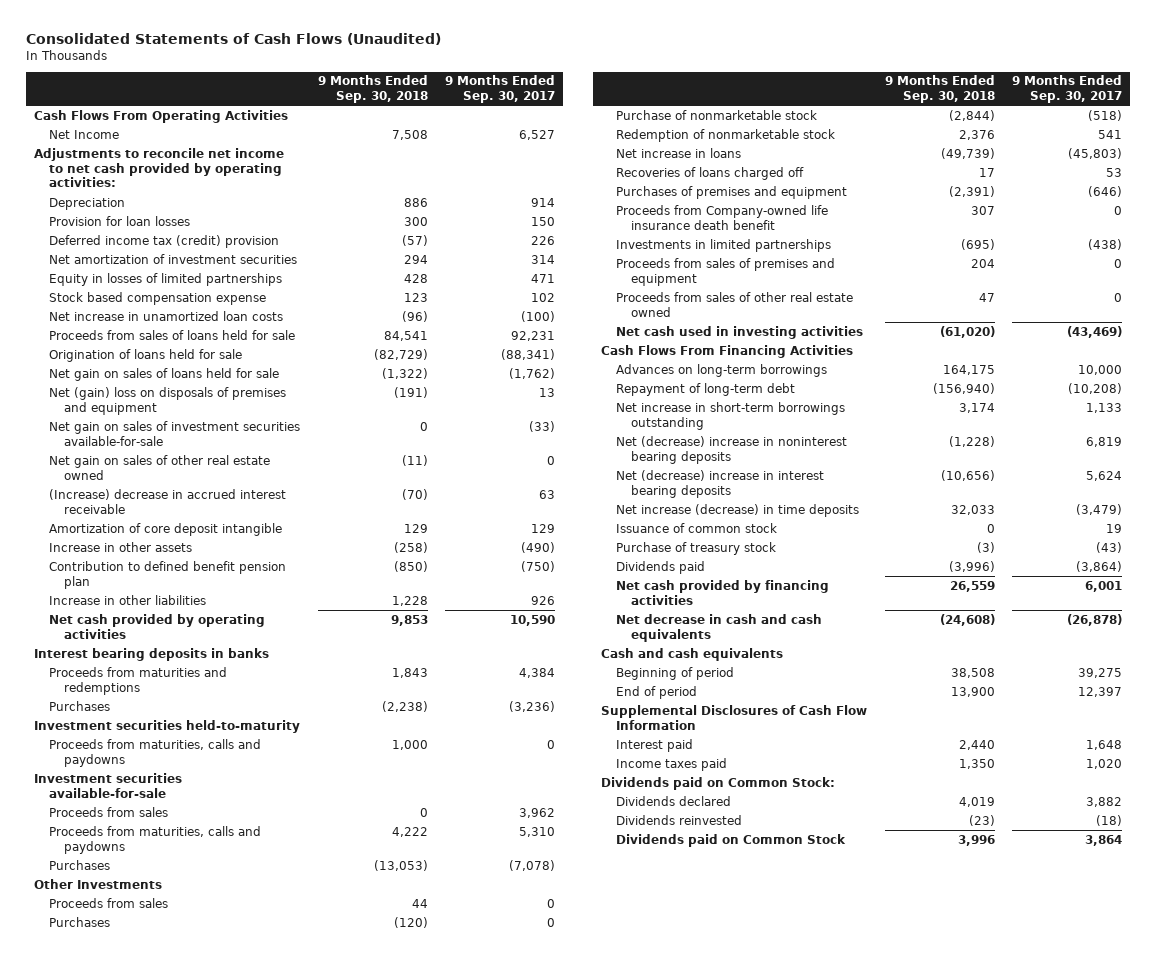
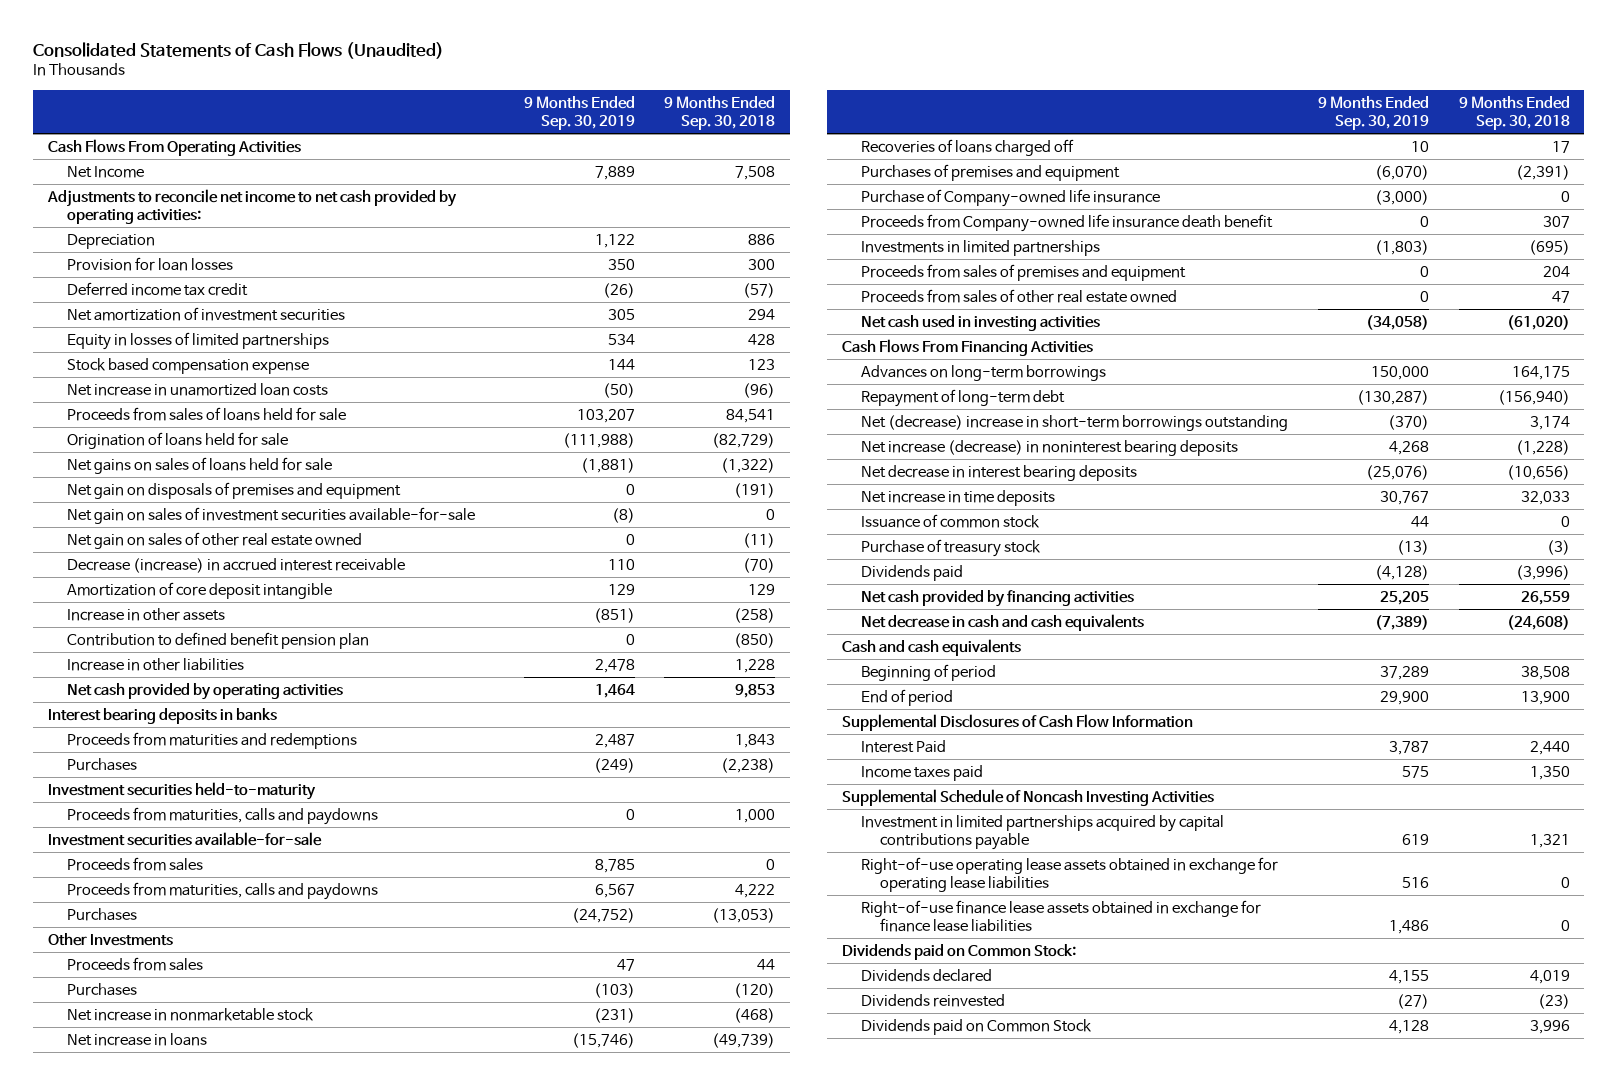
[444,75,555,104] 9 Months Ended Sep. 30, 2017 -> none
none -> [523,95,635,131] 9 Months Ended Sep. 30, 2019
[49,234,280,248] Deferred income tax (credit) provision -> [66,281,248,296] Deferred income tax credit
[49,367,280,381] Net gain on sales of loans held for sale -> [66,456,332,474] Net gains on sales of loans held for sale
[49,386,287,415] Net (gain) loss on disposals of premises and equipment -> [66,481,401,499] Net gain on disposals of premises and equipment
[49,488,287,514] (Increase) decrease in accrued interest receivable -> [66,557,405,573] Decrease (increase) in accrued interest receivable
[616,109,818,120] Purchase of nonmarketable stock -> none
[616,128,836,142] Redemption of nonmarketable stock -> none
none -> [66,1007,314,1021] Net increase in nonmarketable stock
none -> [861,188,1161,207] Purchase of Company-owned life insurance
[616,401,846,430] Net increase in short-term borrowings outstanding -> [861,414,1289,431] Net (decrease) increase in short-term borrowings outstanding
[616,435,848,464] Net (decrease) increase in noninterest bearing deposits -> [861,439,1239,456] Net increase (decrease) in noninterest bearing deposits
[616,469,825,498] Net (decrease) increase in interest bearing deposits -> [861,464,1138,481] Net decrease in interest bearing deposits
[616,503,860,517] Net increase (decrease) in time deposits -> [861,489,1056,506] Net increase in time deposits
[616,738,694,752] Interest paid -> [861,739,947,753] Interest Paid
none -> [841,788,1214,806] Supplemental Schedule of Noncash Investing Activities
none -> [861,814,1225,851] Investment in limited partnerships acquired by capital contributions payable
none -> [861,856,1279,893] Right-of-use operating lease assets obtained in exchange for operating lease liabilities
none -> [861,899,1262,933] Right-of-use finance lease assets obtained in exchange for finance lease liabilities

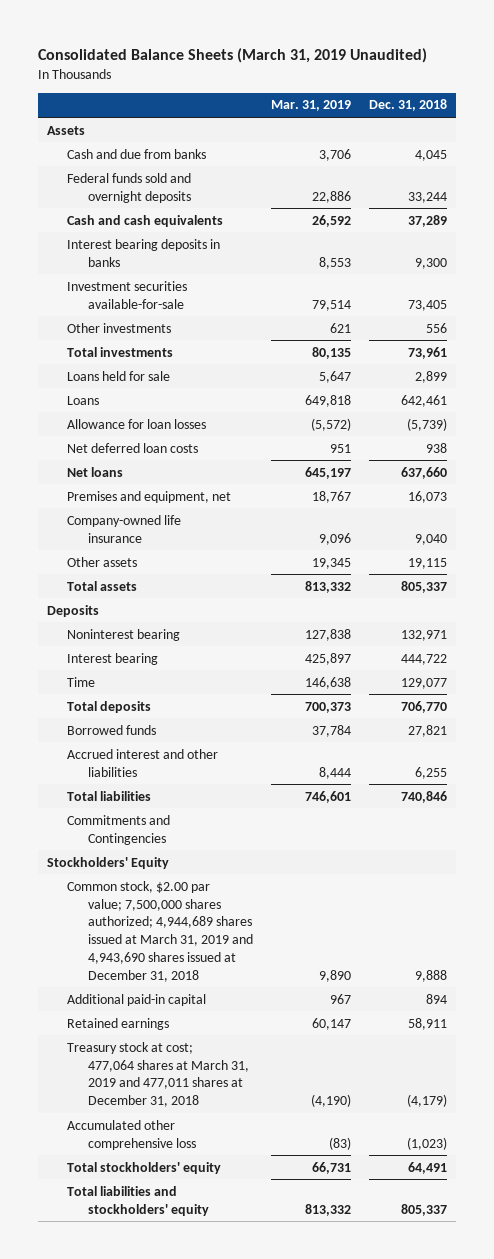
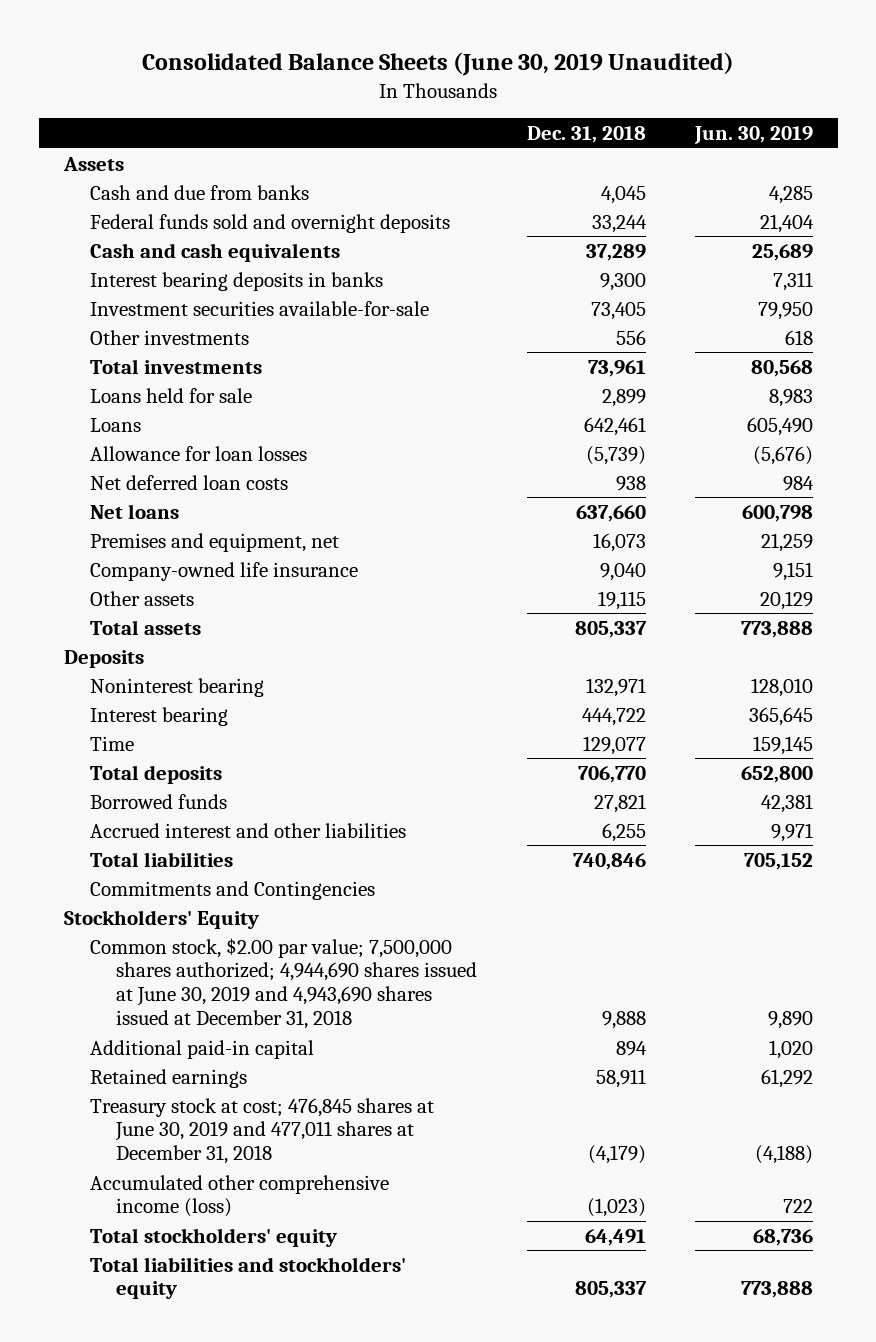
[37,47,427,63] Consolidated Balance Sheets (March 31, 2019 Unaudited) -> [142,52,735,77] Consolidated Balance Sheets (June 30, 2019 Unaudited)
[270,100,351,112] Mar. 31, 2019 -> none
none -> [693,125,813,144] Jun. 30, 2019
[67,880,253,982] Common stock, $2.00 par value; 7,500,000 shares authorized; 4,944,689 shares issued at March 31, 2019 and 4,943,690 shares issued at December 31, 2018 -> [89,937,478,1030] Common stock, $2.00 par value; 7,500,000 shares authorized; 4,944,690 shares issued at June 30, 2019 and 4,943,690 shares issued at December 31, 2018
[67,1041,249,1108] Treasury stock at cost; 477,064 shares at March 31, 2019 and 477,011 shares at December 31, 2018 -> [89,1097,434,1165] Treasury stock at cost; 476,845 shares at June 30, 2019 and 477,011 shares at December 31, 2018
[67,1119,196,1150] Accumulated other comprehensive loss -> [89,1174,389,1218] Accumulated other comprehensive income (loss)

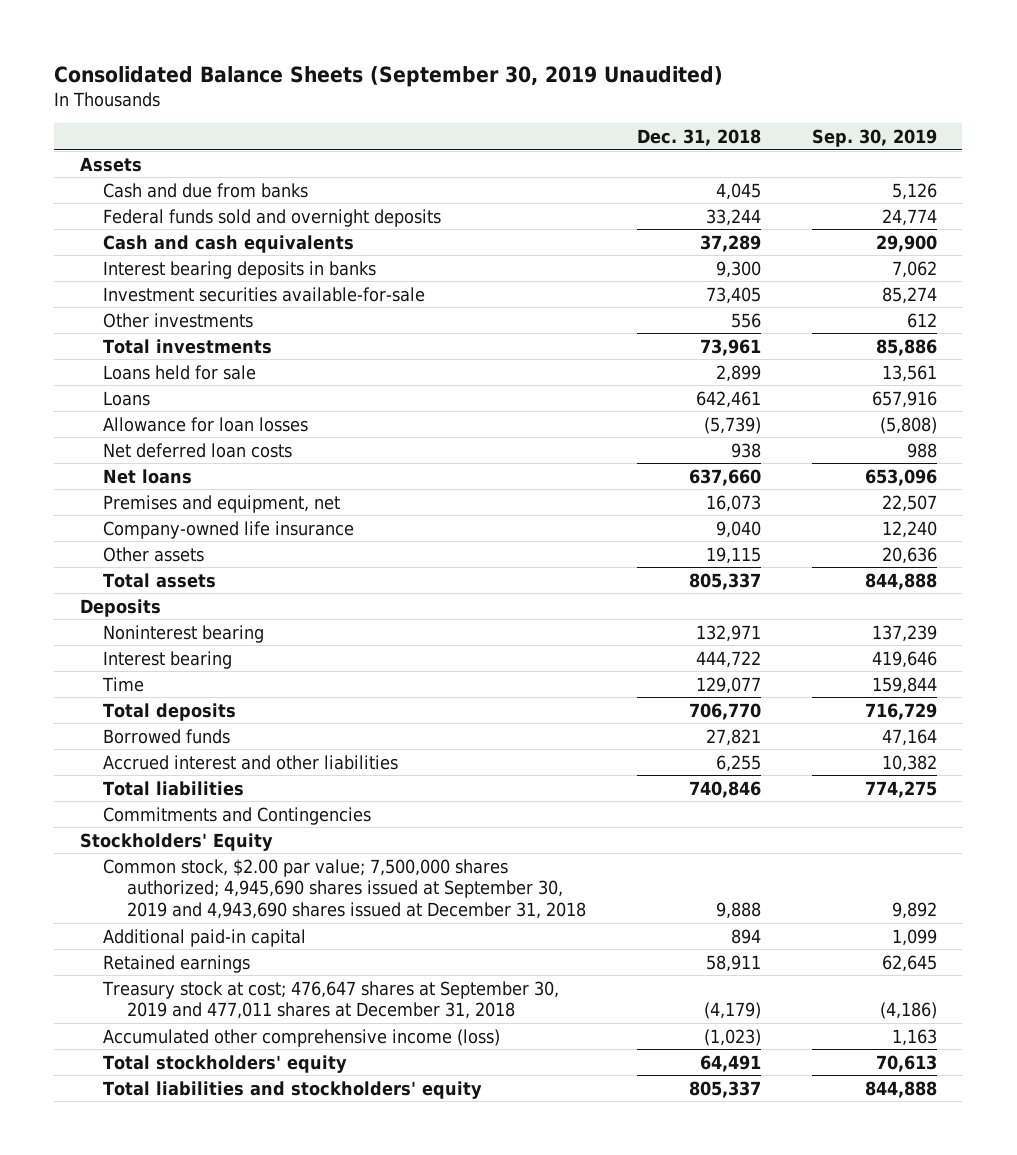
[142,52,735,77] Consolidated Balance Sheets (June 30, 2019 Unaudited) -> [54,65,724,87] Consolidated Balance Sheets (September 30, 2019 Unaudited)
[693,125,813,144] Jun. 30, 2019 -> none
none -> [811,128,937,147] Sep. 30, 2019
[89,937,478,1030] Common stock, $2.00 par value; 7,500,000 shares authorized; 4,944,690 shares issued at June 30, 2019 and 4,943,690 shares issued at December 31, 2018 -> [103,858,586,920] Common stock, $2.00 par value; 7,500,000 shares authorized; 4,945,690 shares issued at September 30, 2019 and 4,943,690 shares issued at December 31, 2018
[89,1097,434,1165] Treasury stock at cost; 476,845 shares at June 30, 2019 and 477,011 shares at December 31, 2018 -> [102,980,560,1020] Treasury stock at cost; 476,647 shares at September 30, 2019 and 477,011 shares at December 31, 2018

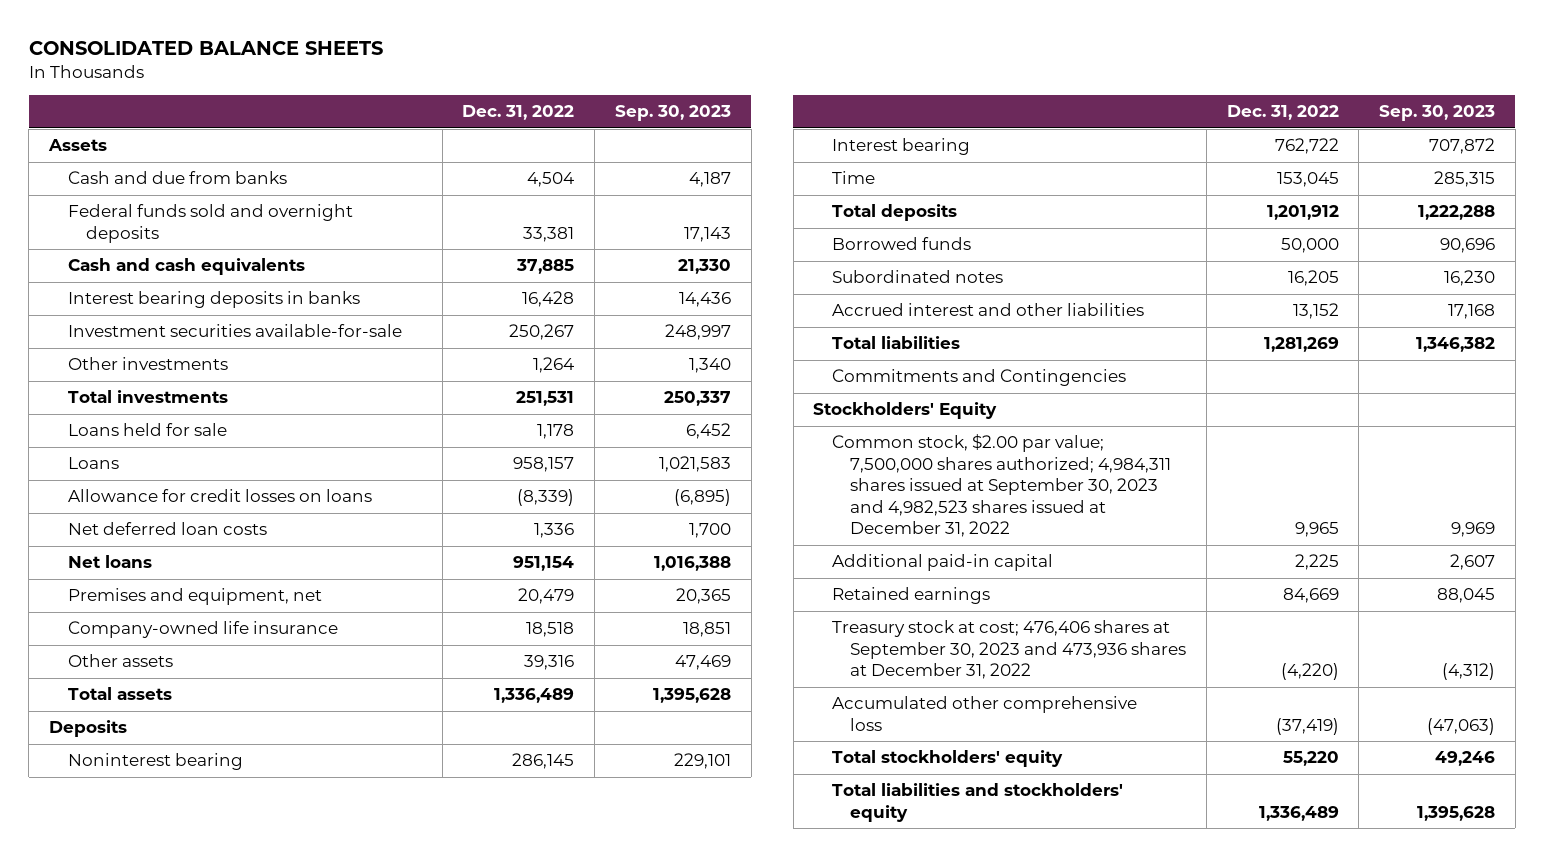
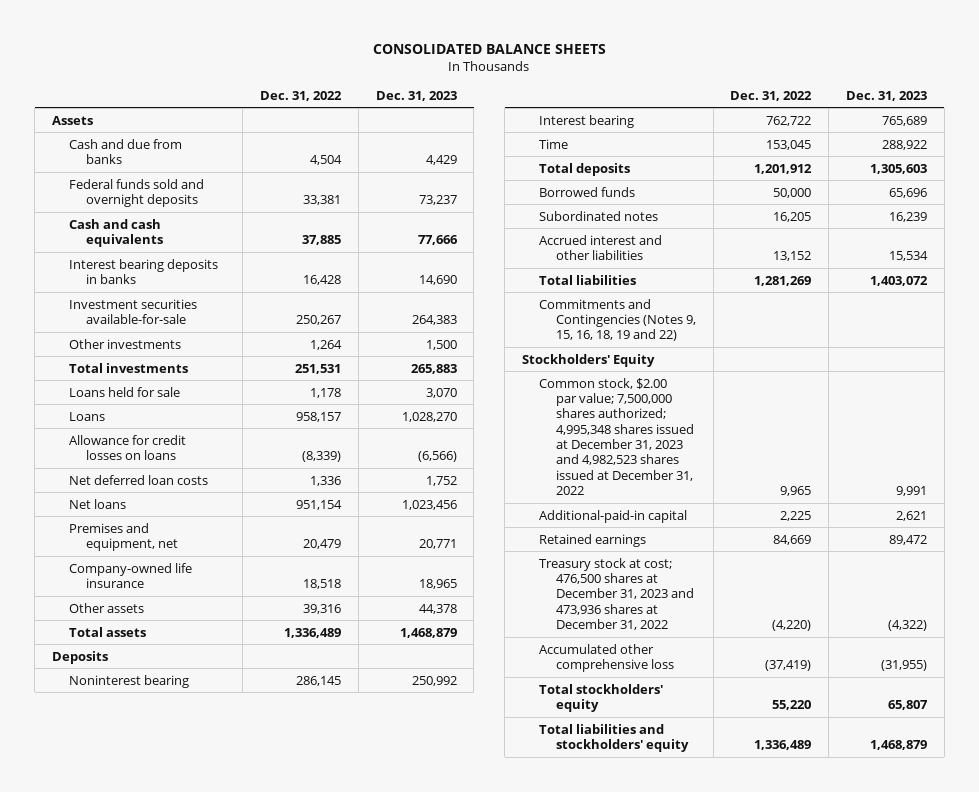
[614,105,731,122] Sep. 30, 2023 -> none
none -> [375,90,457,101] Dec. 31, 2023
[831,369,1126,387] Commitments and Contingencies -> [538,298,696,342] Commitments and Contingencies (Notes 9, 15, 16, 18, 19 and 22)
[831,434,1172,538] Common stock, $2.00 par value; 7,500,000 shares authorized; 4,984,311 shares issued at September 30, 2023 and 4,982,523 shares issued at December 31, 2022 -> [538,377,694,495] Common stock, $2.00 par value; 7,500,000 shares authorized; 4,995,348 shares issued at December 31, 2023 and 4,982,523 shares issued at December 31, 2022
[831,554,1053,572] Additional paid-in capital -> [538,509,687,523] Additional-paid-in capital
[831,620,1187,680] Treasury stock at cost; 476,406 shares at September 30, 2023 and 473,936 shares at December 31, 2022 -> [538,557,694,630] Treasury stock at cost; 476,500 shares at December 31, 2023 and 473,936 shares at December 31, 2022

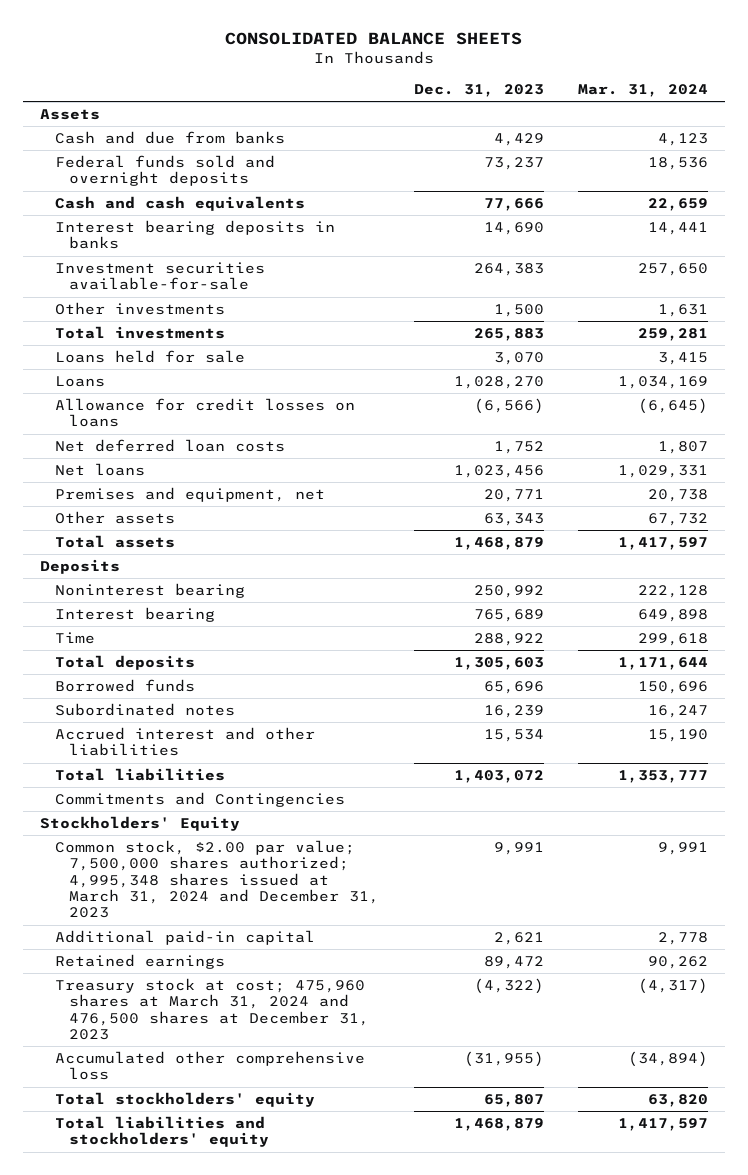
[260,90,343,101] Dec. 31, 2022 -> none
none -> [577,84,708,98] Mar. 31, 2024
[68,562,192,588] Company-owned life insurance -> none
[418,603,457,614] 44,378 -> [483,513,544,527] 63,343
[538,298,696,342] Commitments and Contingencies (Notes 9, 15, 16, 18, 19 and 22) -> [54,792,345,808] Commitments and Contingencies
[538,377,694,495] Common stock, $2.00 par value; 7,500,000 shares authorized; 4,995,348 shares issued at December 31, 2023 and 4,982,523 shares issued at December 31, 2022 -> [54,840,380,919] Common stock, $2.00 par value; 7,500,000 shares authorized; 4,995,348 shares issued at March 31, 2024 and December 31, 2023
[538,509,687,523] Additional-paid-in capital -> [54,930,315,946] Additional paid-in capital
[538,557,694,630] Treasury stock at cost; 476,500 shares at December 31, 2023 and 473,936 shares at December 31, 2022 -> [54,978,370,1040] Treasury stock at cost; 475,960 shares at March 31, 2024 and 476,500 shares at December 31, 2023

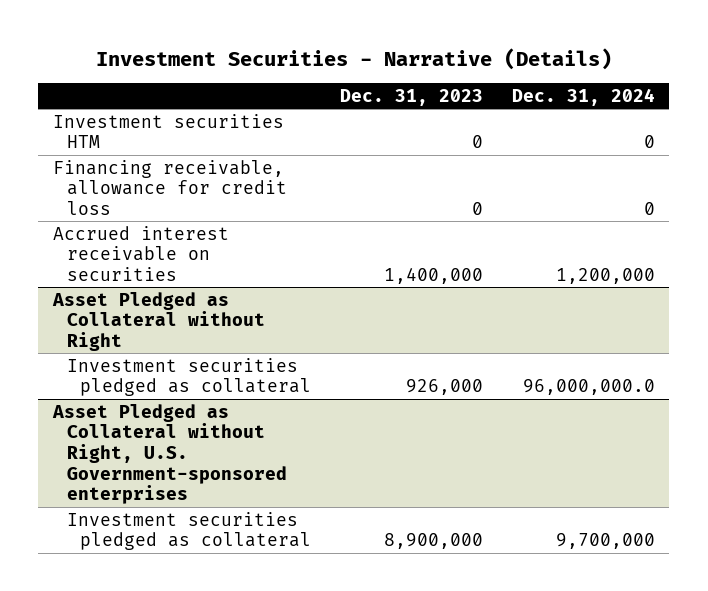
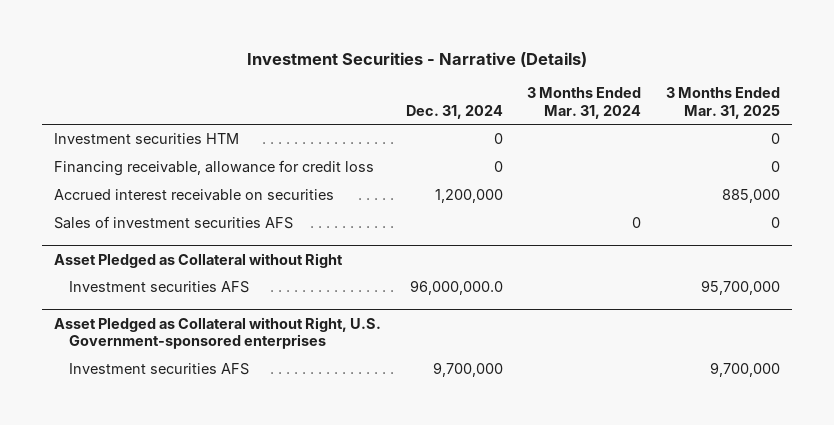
[340,88,484,106] Dec. 31, 2023 -> none
none -> [527,87,642,119] 3 Months Ended Mar. 31, 2024
none -> [665,87,780,119] 3 Months Ended Mar. 31, 2025
none -> [54,216,294,230] Sales of investment securities AFS
[66,357,312,397] Investment securities pledged as collateral -> [69,281,250,294] Investment securities AFS
[66,511,312,551] Investment securities pledged as collateral -> [69,363,250,376] Investment securities AFS

